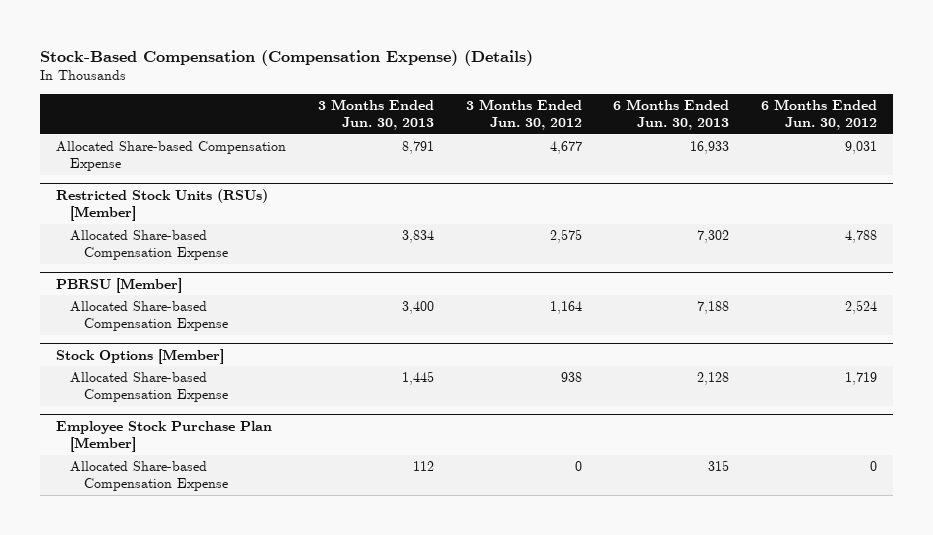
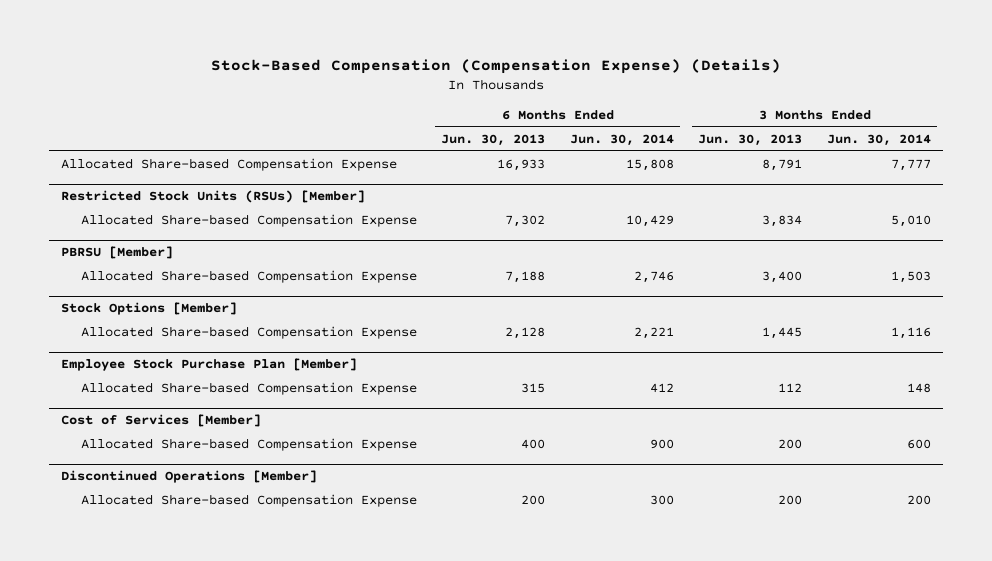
[465,98,582,131] 3 Months Ended Jun. 30, 2012 -> none
[760,98,877,131] 6 Months Ended Jun. 30, 2012 -> none
none -> [569,133,674,146] Jun. 30, 2014
none -> [826,133,931,146] Jun. 30, 2014
none -> [60,414,261,428] Cost of Services [Member]
none -> [80,437,417,451] Allocated Share-based Compensation Expense
none -> [60,470,317,484] Discontinued Operations [Member]
none -> [80,493,417,507] Allocated Share-based Compensation Expense

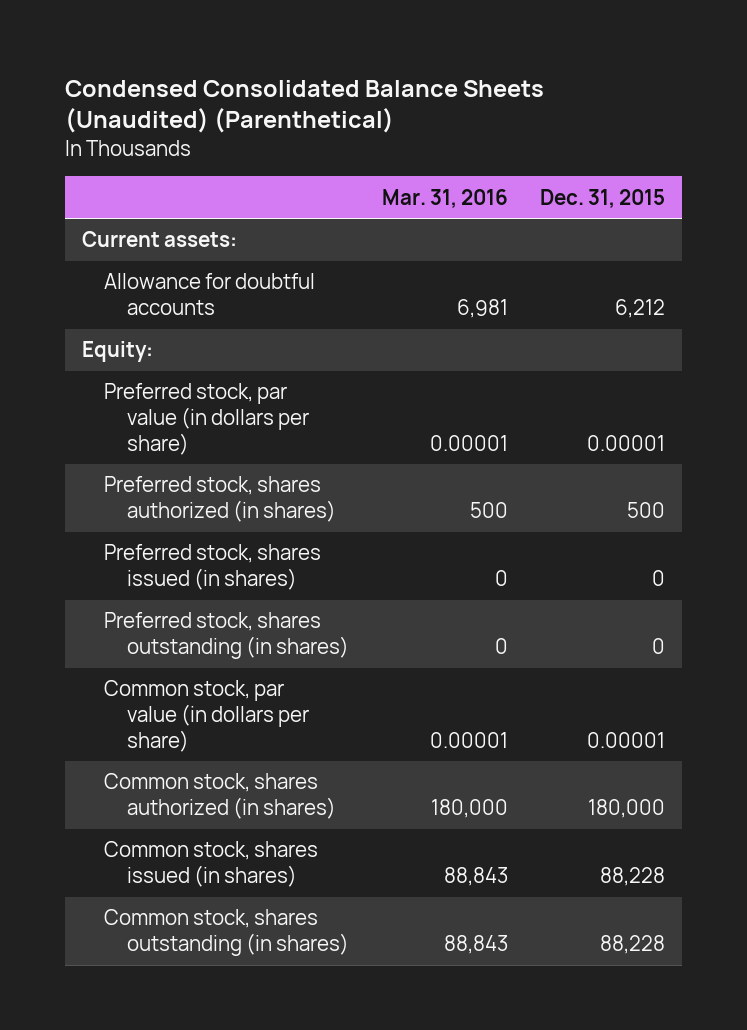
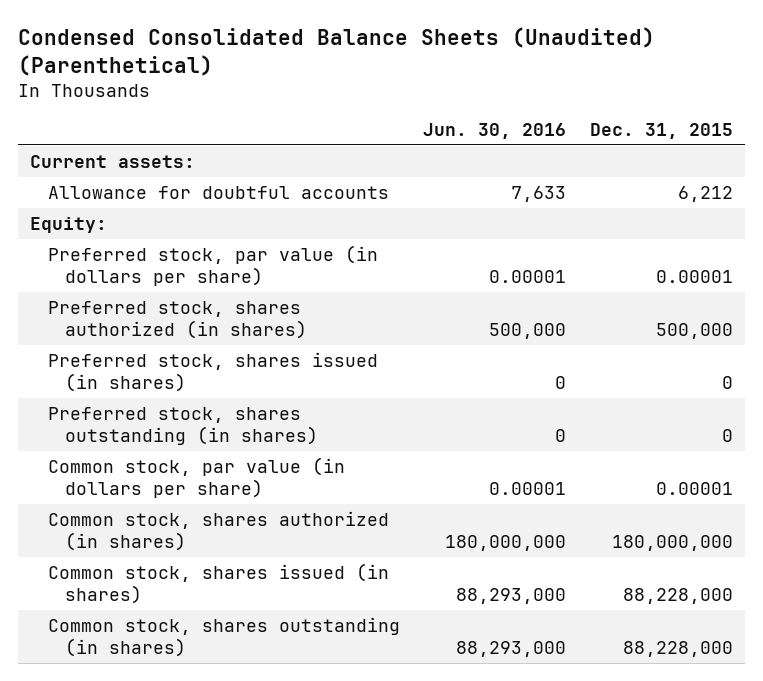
[381,188,508,208] Mar. 31, 2016 -> none
none -> [423,123,567,140] Jun. 30, 2016
[627,502,666,519] 500 -> [656,323,734,340] 500,000
[588,799,666,819] 180,000 -> [612,535,734,552] 180,000,000
[600,867,666,887] 88,228 -> [623,588,734,605] 88,228,000
[600,935,666,955] 88,228 -> [623,641,734,658] 88,228,000

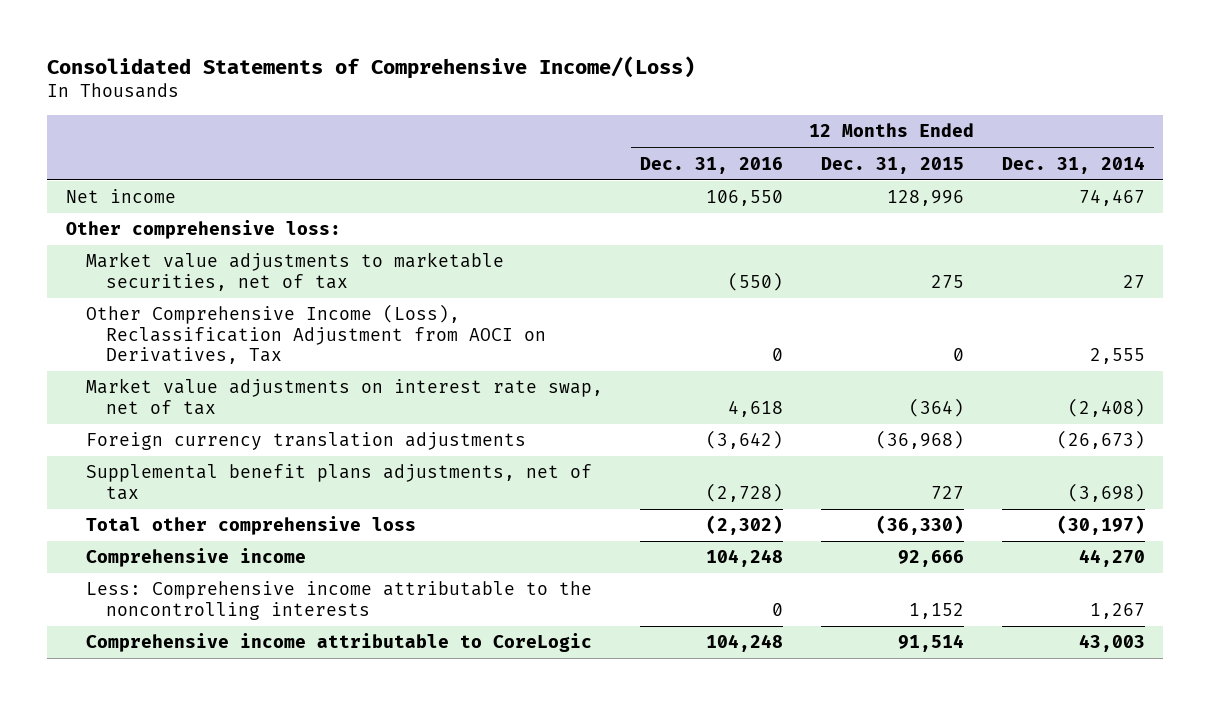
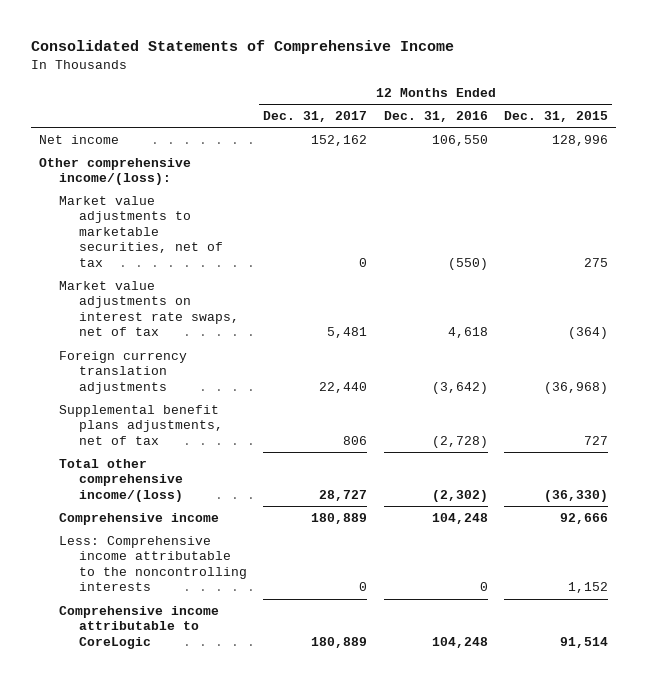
[46,55,695,79] Consolidated Statements of Comprehensive Income/(Loss) -> [30,40,454,55] Consolidated Statements of Comprehensive Income
[1001,155,1145,174] Dec. 31, 2014 -> none
none -> [263,111,368,123] Dec. 31, 2017
[65,220,341,240] Other comprehensive loss: -> [39,157,192,186] Other comprehensive income/(loss):
[85,304,546,364] Other Comprehensive Income (Loss), Reclassification Adjustment from AOCI on Derivatives, Tax -> none
[85,378,603,415] Market value adjustments on interest rate swap, net of tax -> [58,280,239,337] Market value adjustments on interest rate swaps, net of tax
[85,516,416,536] Total other comprehensive loss -> [58,458,183,502] Total other comprehensive income/(loss)

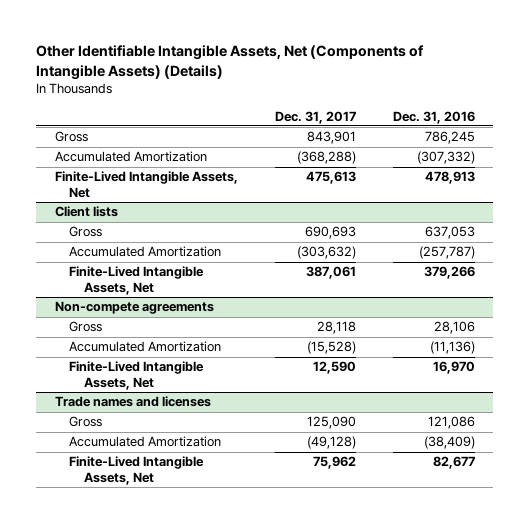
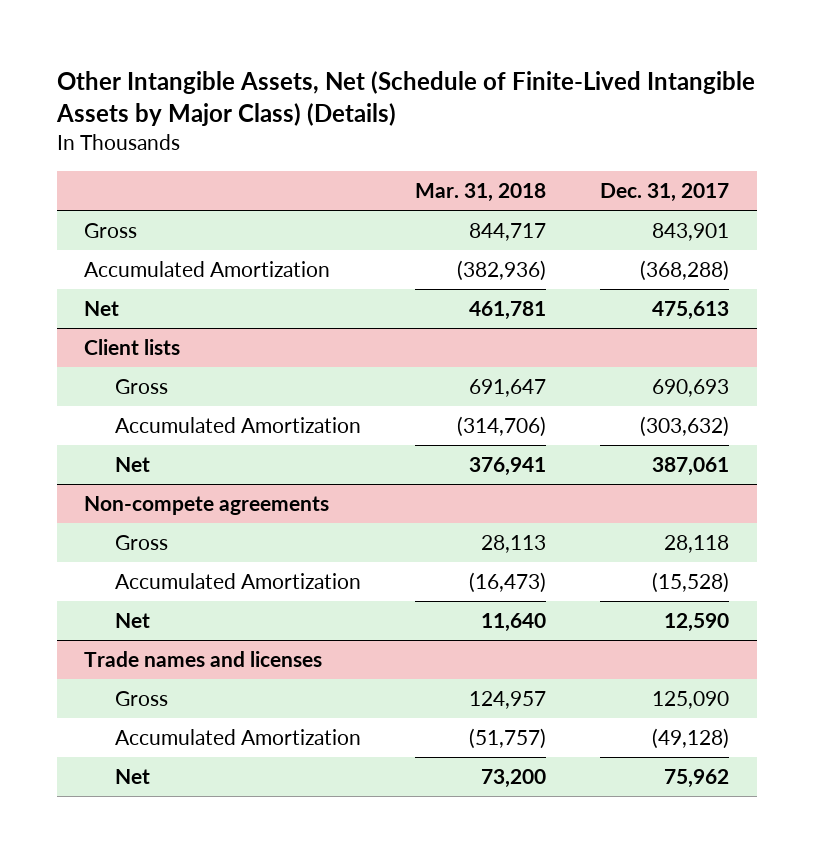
[36,45,425,81] Other Identifiable Intangible Assets, Net (Components of Intangible Assets) (Details) -> [56,70,756,126] Other Intangible Assets, Net (Schedule of Finite-Lived Intangible Assets by Major Class) (Details)
[392,110,475,124] Dec. 31, 2016 -> none
none -> [415,182,547,202] Mar. 31, 2018
[54,171,238,198] Finite-Lived Intangible Assets, Net -> [84,301,120,317] Net
[69,266,205,295] Finite-Lived Intangible Assets, Net -> [114,457,150,473] Net
[69,361,205,390] Finite-Lived Intangible Assets, Net -> [114,613,150,629] Net
[69,456,205,485] Finite-Lived Intangible Assets, Net -> [114,769,150,785] Net

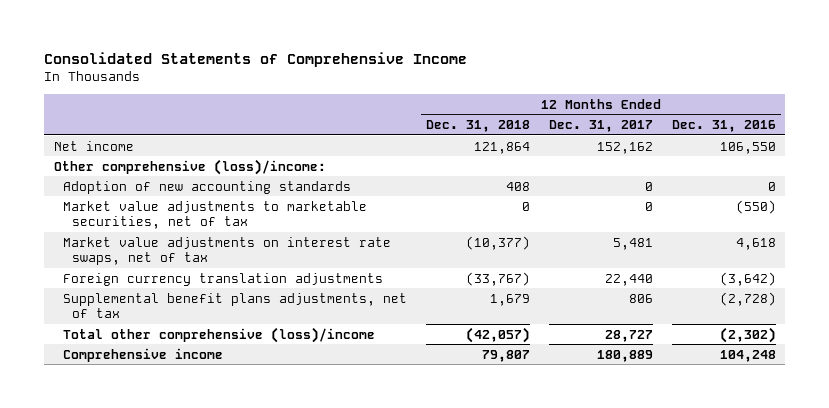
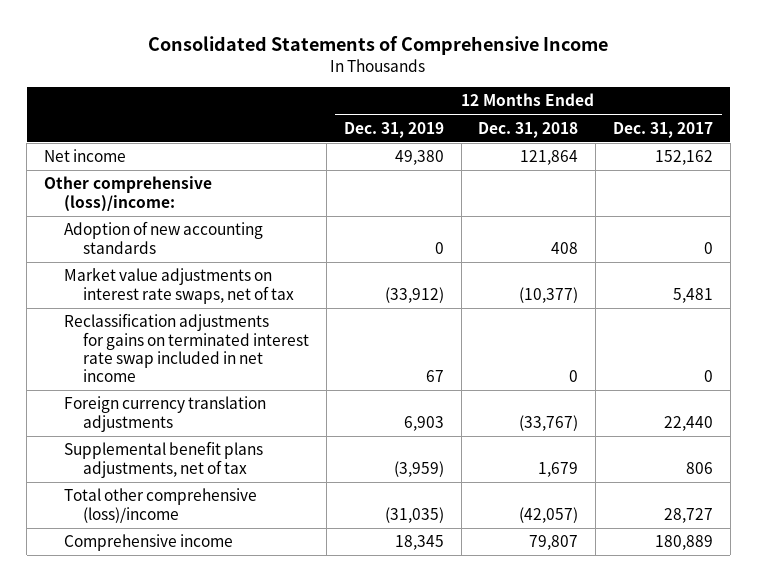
[671,120,776,133] Dec. 31, 2016 -> none
none -> [343,121,444,138] Dec. 31, 2019
[62,200,367,230] Market value adjustments to marketable securities, net of tax -> none
none -> [63,313,310,383] Reclassification adjustments for gains on terminated interest rate swap included in net income

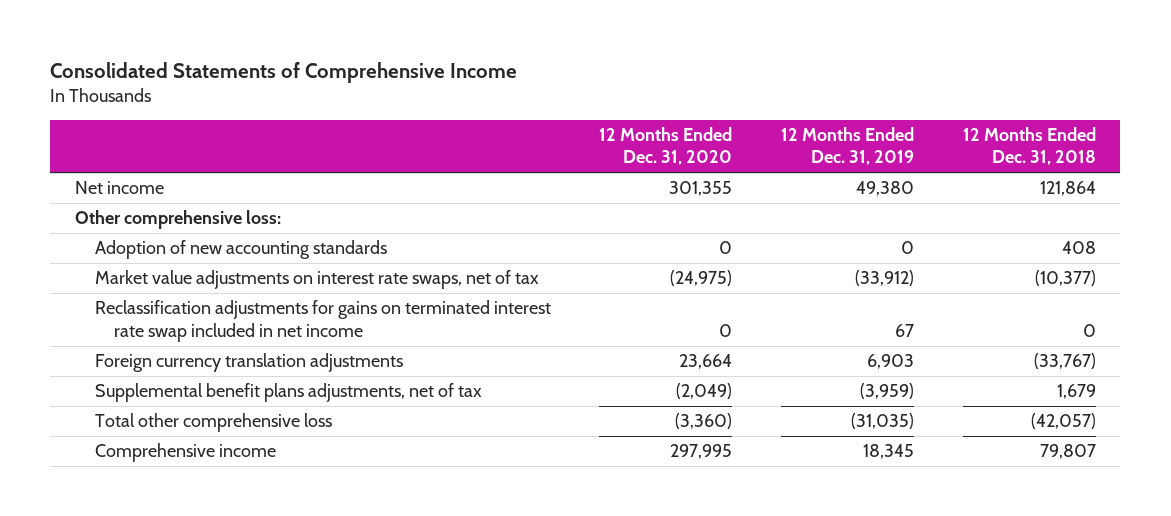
[613,121,714,138] Dec. 31, 2017 -> none
none -> [599,127,733,166] 12 Months Ended Dec. 31, 2020
[43,176,212,212] Other comprehensive (loss)/income: -> [74,210,281,230] Other comprehensive loss:
[63,488,257,523] Total other comprehensive (loss)/income -> [94,413,332,433] Total other comprehensive loss

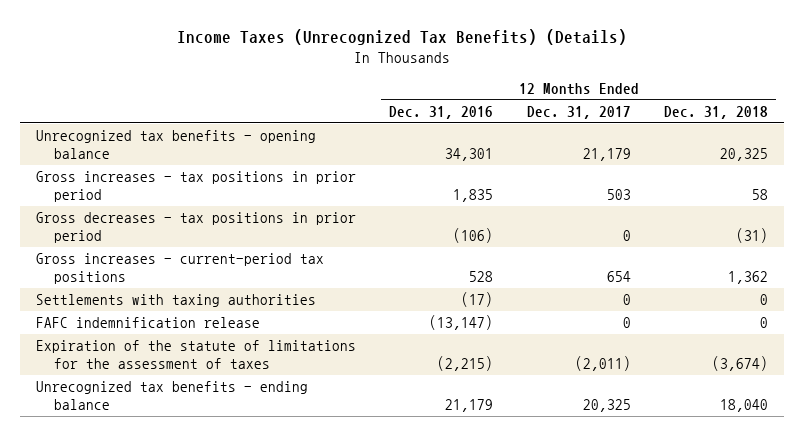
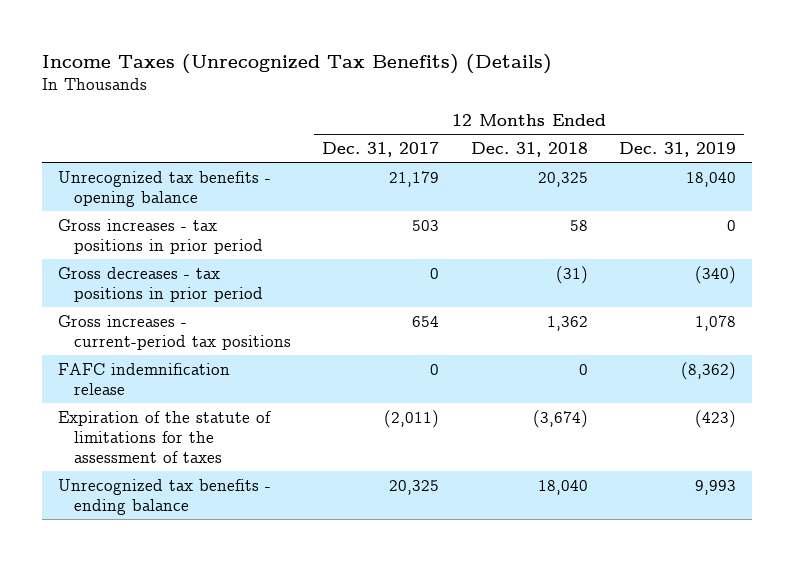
[389,105,494,119] Dec. 31, 2016 -> none
none -> [619,141,737,157] Dec. 31, 2019
[36,294,317,308] Settlements with taxing authorities -> none

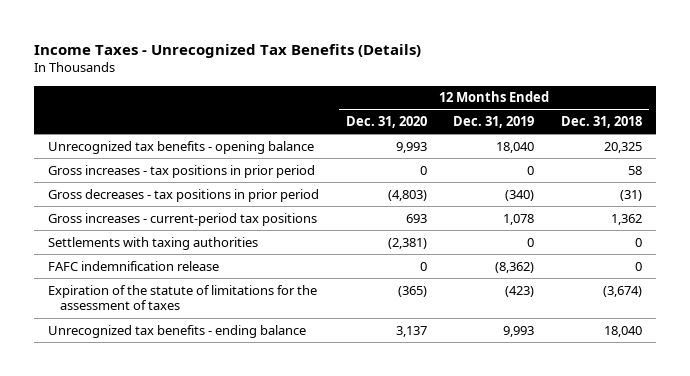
[42,53,553,74] Income Taxes (Unrecognized Tax Benefits) (Details) -> [34,43,422,58] Income Taxes - Unrecognized Tax Benefits (Details)
[322,141,440,157] Dec. 31, 2017 -> none
none -> [345,116,427,129] Dec. 31, 2020
none -> [47,236,258,250] Settlements with taxing authorities

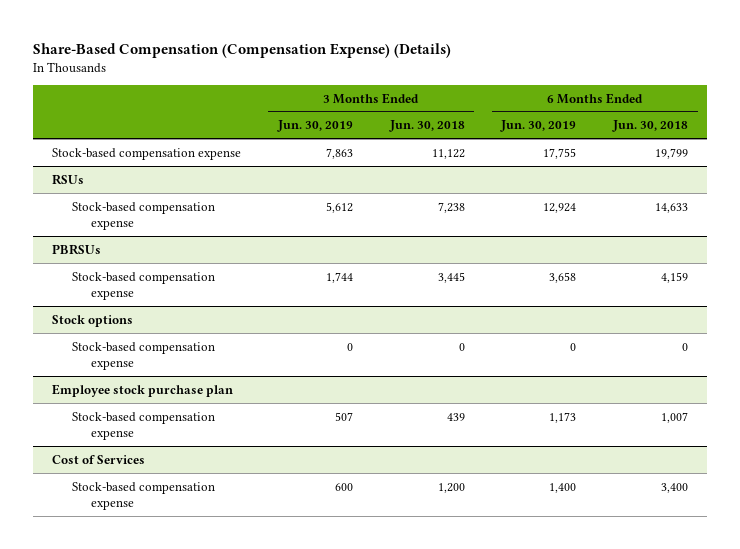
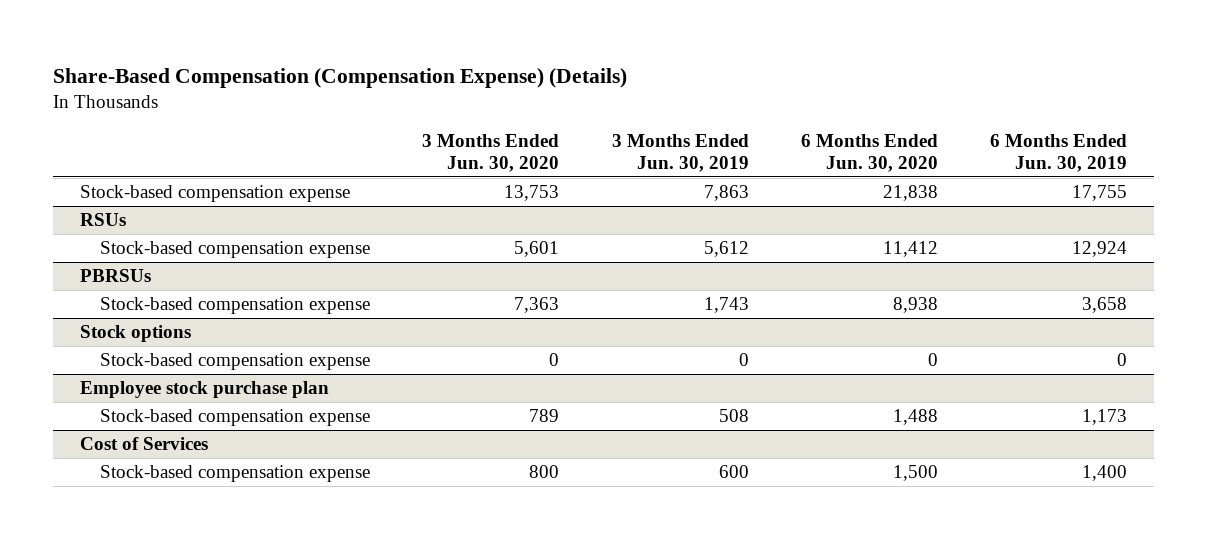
[388,120,465,133] Jun. 30, 2018 -> none
[612,120,689,133] Jun. 30, 2018 -> none
none -> [422,133,560,173] 3 Months Ended Jun. 30, 2020
none -> [801,133,939,173] 6 Months Ended Jun. 30, 2020
[325,271,353,283] 1,744 -> [703,297,749,314] 1,743
[334,411,353,421] 507 -> [718,409,749,423] 508

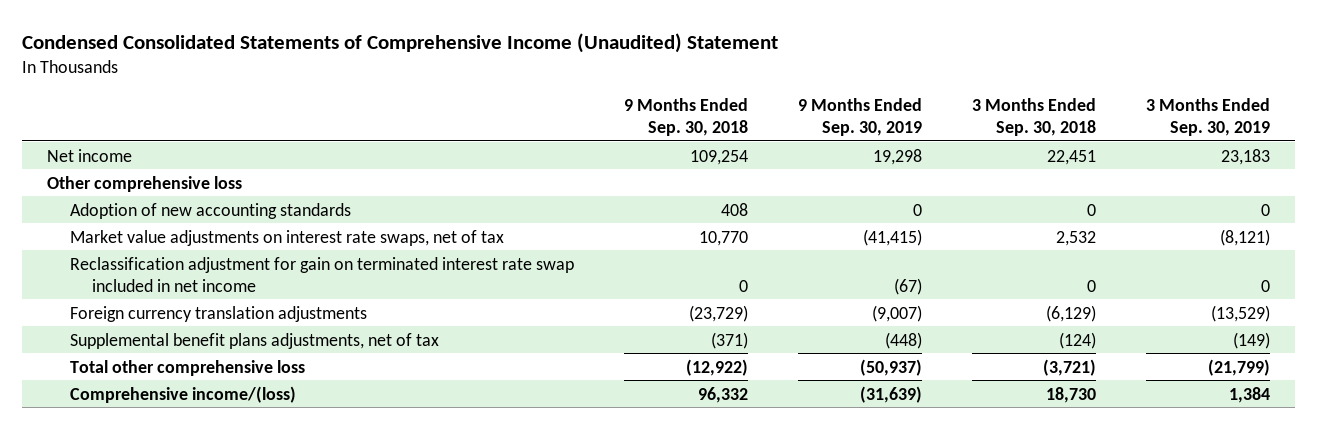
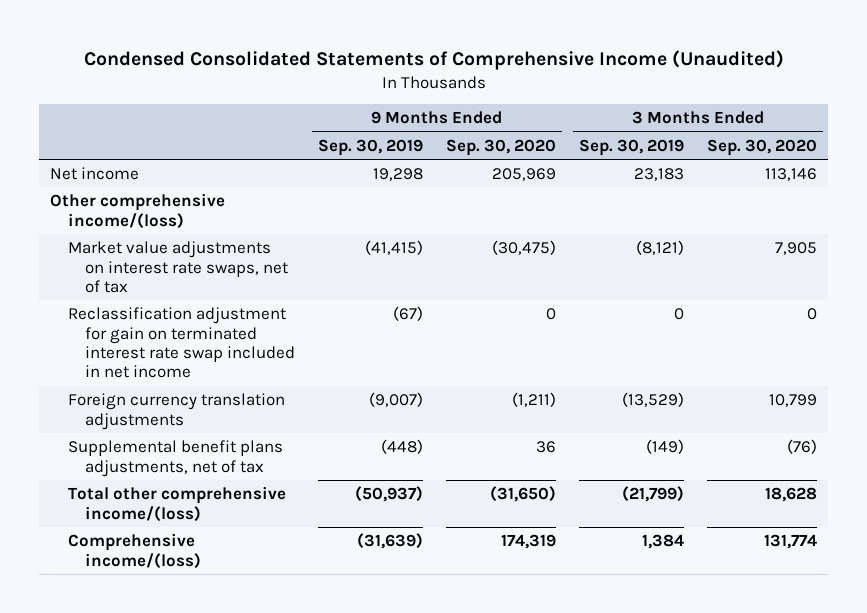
[21,33,778,54] Condensed Consolidated Statements of Comprehensive Income (Unaudited) Statement -> [83,49,784,70] Condensed Consolidated Statements of Comprehensive Income (Unaudited)
[623,97,748,136] 9 Months Ended Sep. 30, 2018 -> none
[972,97,1097,136] 3 Months Ended Sep. 30, 2018 -> none
none -> [446,138,557,156] Sep. 30, 2020
none -> [706,138,817,156] Sep. 30, 2020
[69,202,351,219] Adoption of new accounting standards -> none
[46,175,242,192] Other comprehensive loss -> [50,193,226,229] Other comprehensive income/(loss)
[69,359,305,376] Total other comprehensive loss -> [67,486,286,522] Total other comprehensive income/(loss)

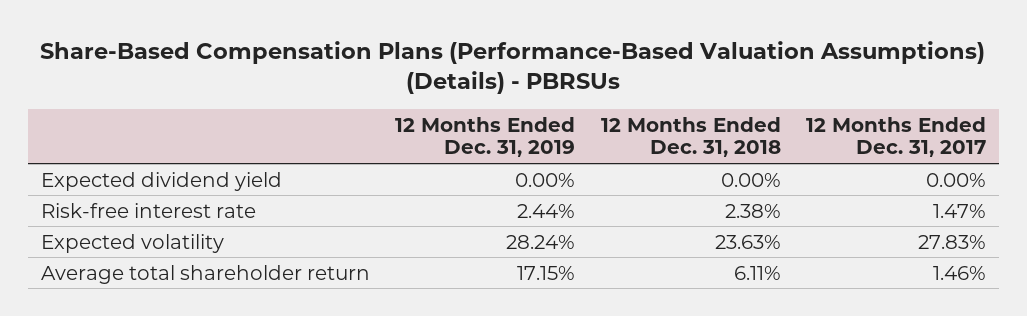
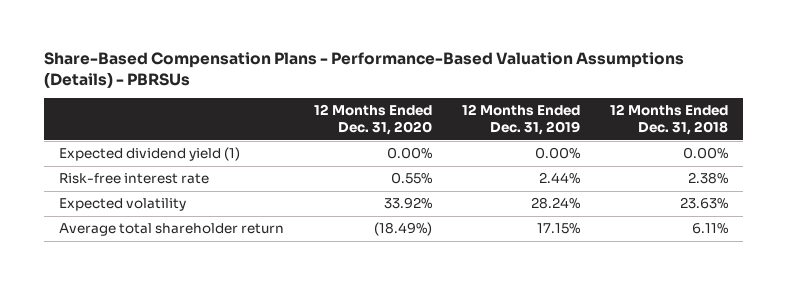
[40,40,986,95] Share-Based Compensation Plans (Performance-Based Valuation Assumptions) (Details) - PBRSUs -> [43,52,684,88] Share-Based Compensation Plans - Performance-Based Valuation Assumptions (Details) - PBRSUs
[806,116,987,158] 12 Months Ended Dec. 31, 2017 -> none
none -> [313,104,432,136] 12 Months Ended Dec. 31, 2020
[40,171,282,191] Expected dividend yield -> [58,147,240,162] Expected dividend yield (1)

